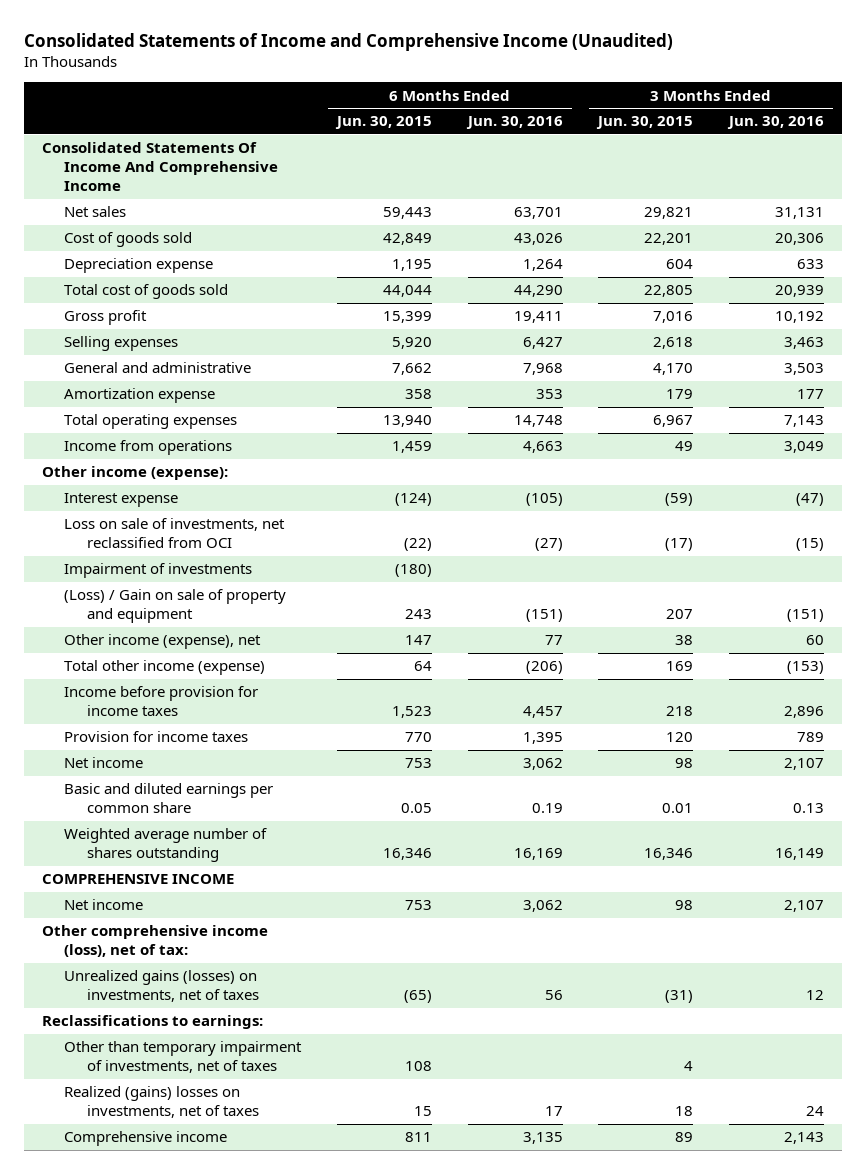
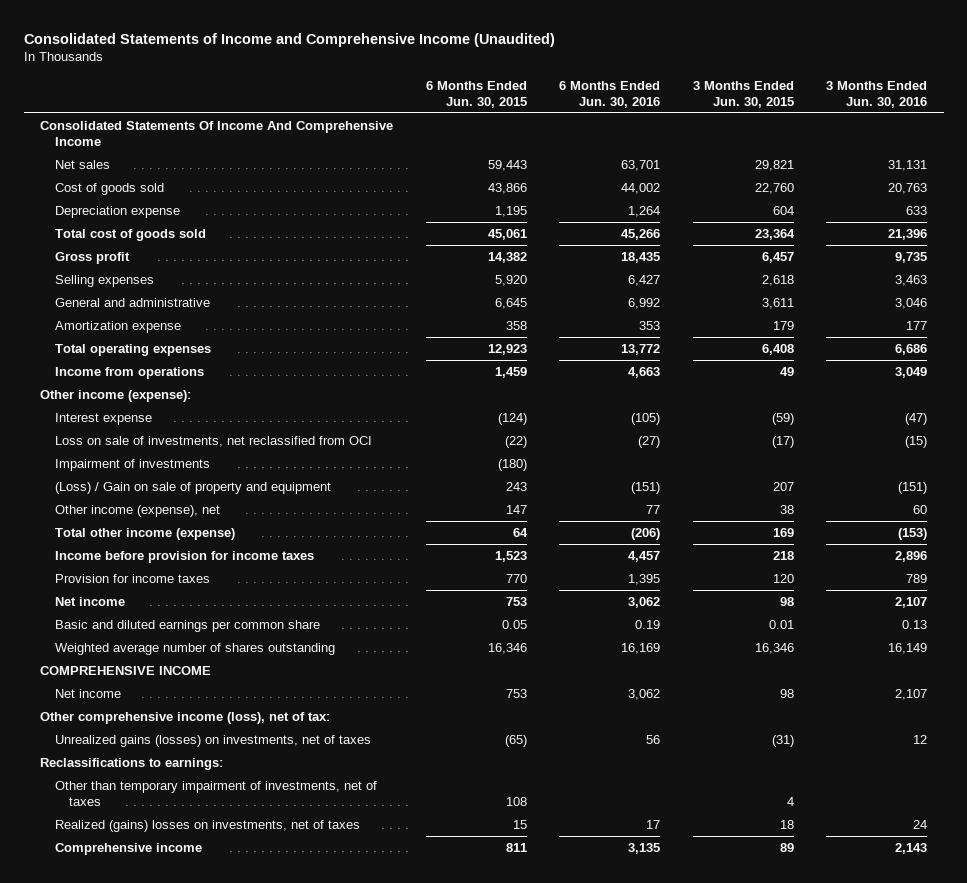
[383,233,433,246] 42,849 -> [487,183,527,195] 43,866
[513,233,563,246] 43,026 -> [621,183,661,195] 44,002
[644,233,694,246] 22,201 -> [754,183,794,195] 22,760
[774,233,824,246] 20,306 -> [888,183,928,195] 20,763
[383,285,433,298] 44,044 -> [487,229,527,241] 45,061
[513,285,563,298] 44,290 -> [621,229,661,241] 45,266
[644,285,694,298] 22,805 -> [754,229,795,241] 23,364
[774,285,824,298] 20,939 -> [888,229,928,241] 21,396
[383,311,433,324] 15,399 -> [487,252,527,264] 14,382
[513,311,563,324] 19,411 -> [621,252,661,264] 18,435
[653,311,694,324] 7,016 -> [761,252,794,264] 6,457
[774,311,824,324] 10,192 -> [895,252,928,264] 9,735
[392,363,433,376] 7,662 -> [494,298,527,310] 6,645
[522,363,563,376] 7,968 -> [628,298,661,310] 6,992
[653,363,694,376] 4,170 -> [761,298,794,310] 3,611
[783,363,824,376] 3,503 -> [895,298,928,310] 3,046
[383,415,433,428] 13,940 -> [487,344,527,356] 12,923
[513,415,563,428] 14,748 -> [621,344,661,356] 13,772
[653,415,694,428] 6,967 -> [761,344,794,356] 6,408
[783,415,824,428] 7,143 -> [895,344,928,356] 6,686

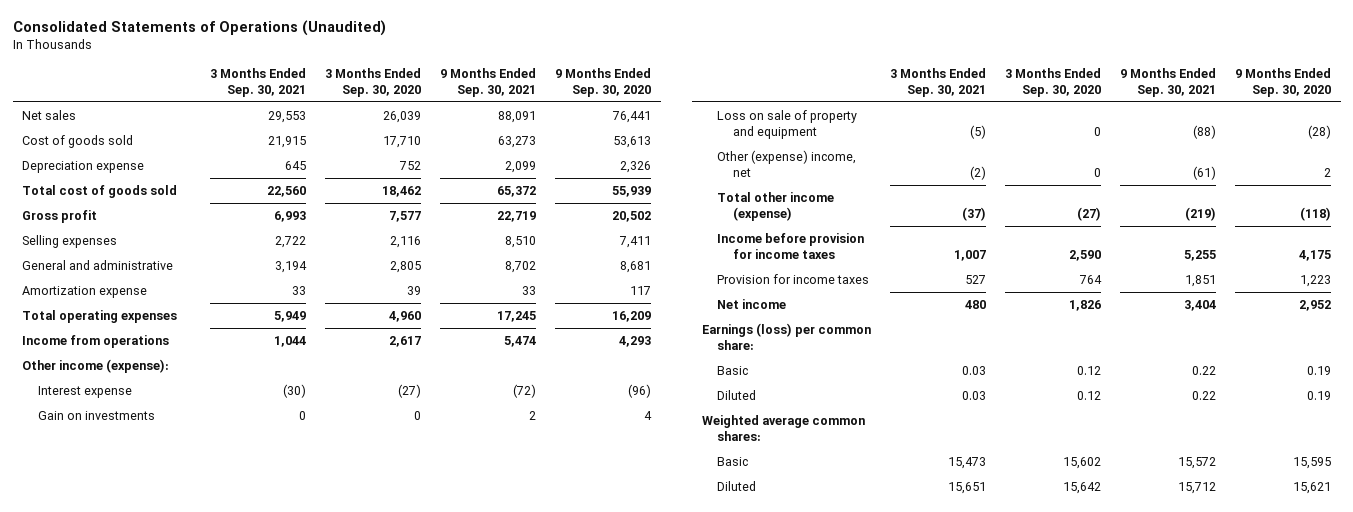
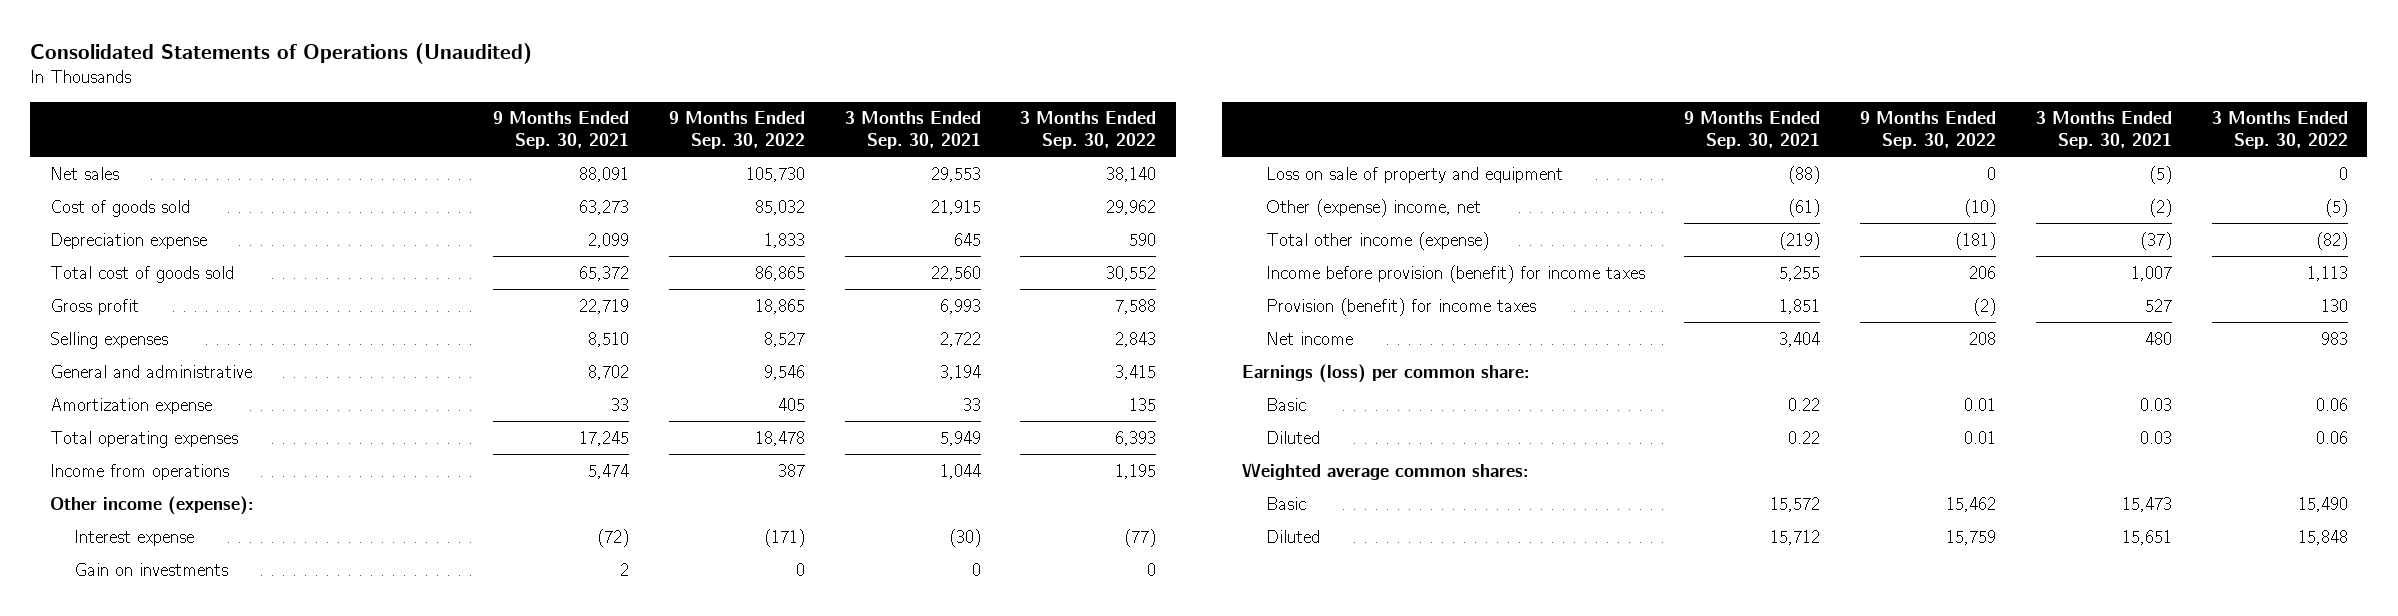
[325,67,422,97] 3 Months Ended Sep. 30, 2020 -> none
[555,67,652,97] 9 Months Ended Sep. 30, 2020 -> none
none -> [668,111,805,150] 9 Months Ended Sep. 30, 2022
none -> [1020,111,1157,150] 3 Months Ended Sep. 30, 2022
[717,232,865,259] Income before provision for income taxes -> [1265,264,1645,283] Income before provision (benefit) for income taxes
[717,273,870,284] Provision for income taxes -> [1265,297,1536,316] Provision (benefit) for income taxes

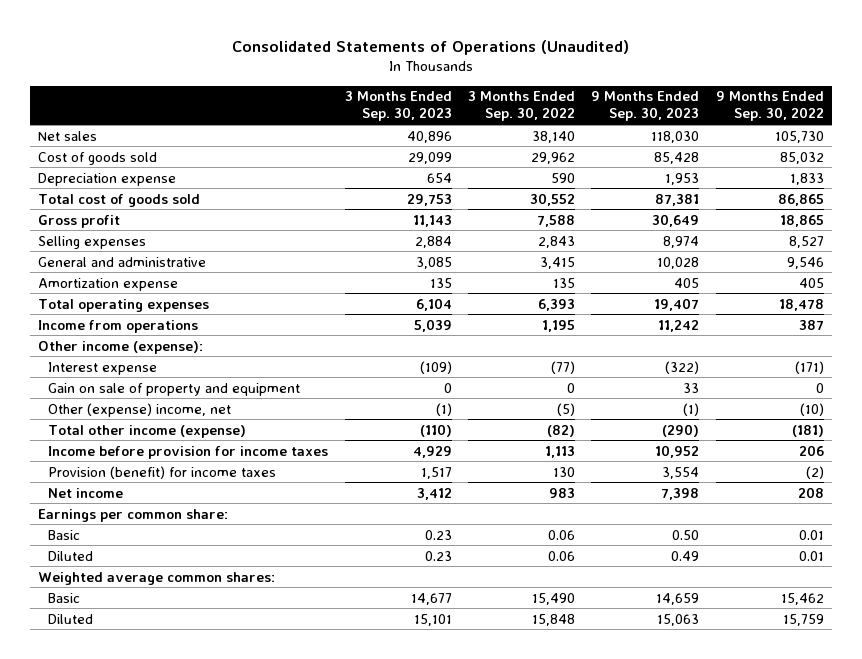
[493,111,630,150] 9 Months Ended Sep. 30, 2021 -> none
[844,111,981,150] 3 Months Ended Sep. 30, 2021 -> none
none -> [344,91,452,122] 3 Months Ended Sep. 30, 2023
none -> [591,91,700,122] 9 Months Ended Sep. 30, 2023
[74,562,229,576] Gain on investments -> none
[1265,166,1563,183] Loss on sale of property and equipment -> [48,382,301,396] Gain on sale of property and equipment
[1265,264,1645,283] Income before provision (benefit) for income taxes -> [48,445,329,459] Income before provision for income taxes
[1241,363,1530,383] Earnings (loss) per common share: -> [37,508,228,522] Earnings per common share:

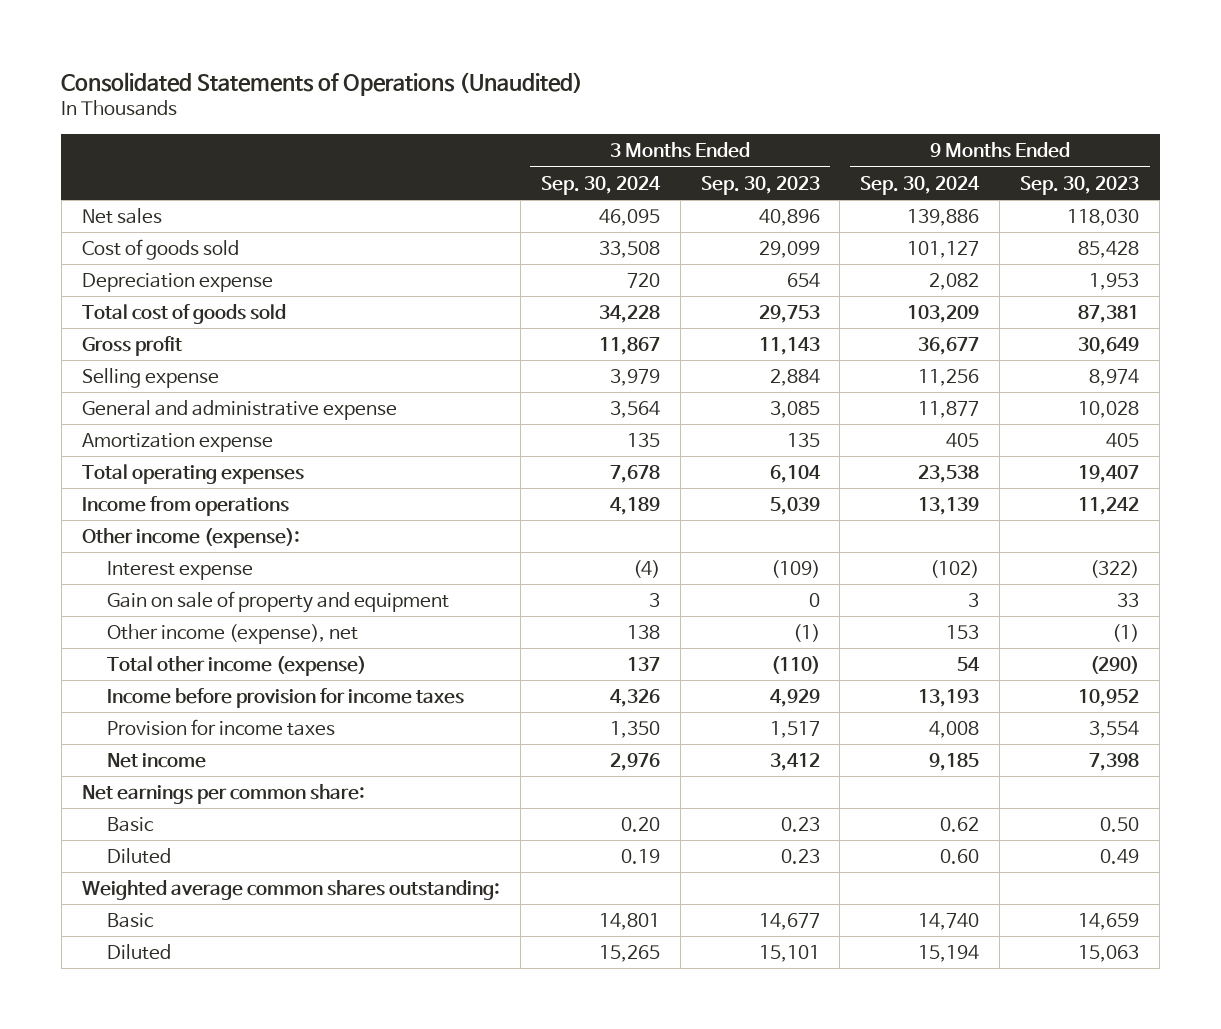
[467,91,575,122] 3 Months Ended Sep. 30, 2022 -> none
[715,91,824,122] 9 Months Ended Sep. 30, 2022 -> none
none -> [540,175,661,195] Sep. 30, 2024
none -> [860,175,981,195] Sep. 30, 2024
[37,235,146,249] Selling expenses -> [81,367,219,388] Selling expense
[37,256,206,267] General and administrative -> [81,399,397,420] General and administrative expense
[48,402,232,417] Other (expense) income, net -> [107,623,359,644] Other income (expense), net
[48,465,277,479] Provision (benefit) for income taxes -> [107,718,336,736] Provision for income taxes
[37,508,228,522] Earnings per common share: -> [81,783,365,804] Net earnings per common share:
[37,571,275,585] Weighted average common shares: -> [81,879,500,900] Weighted average common shares outstanding:

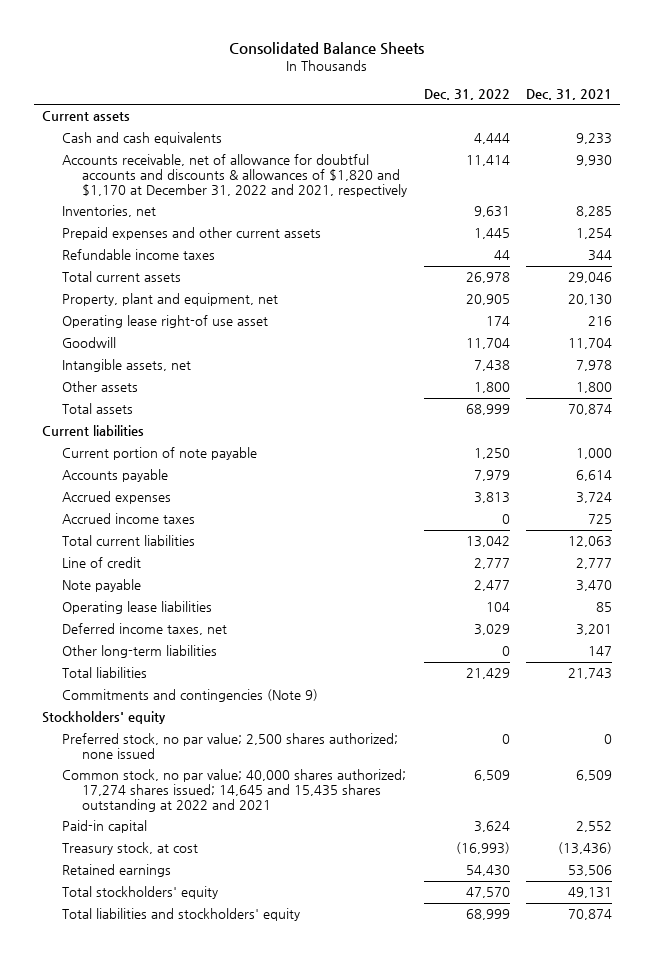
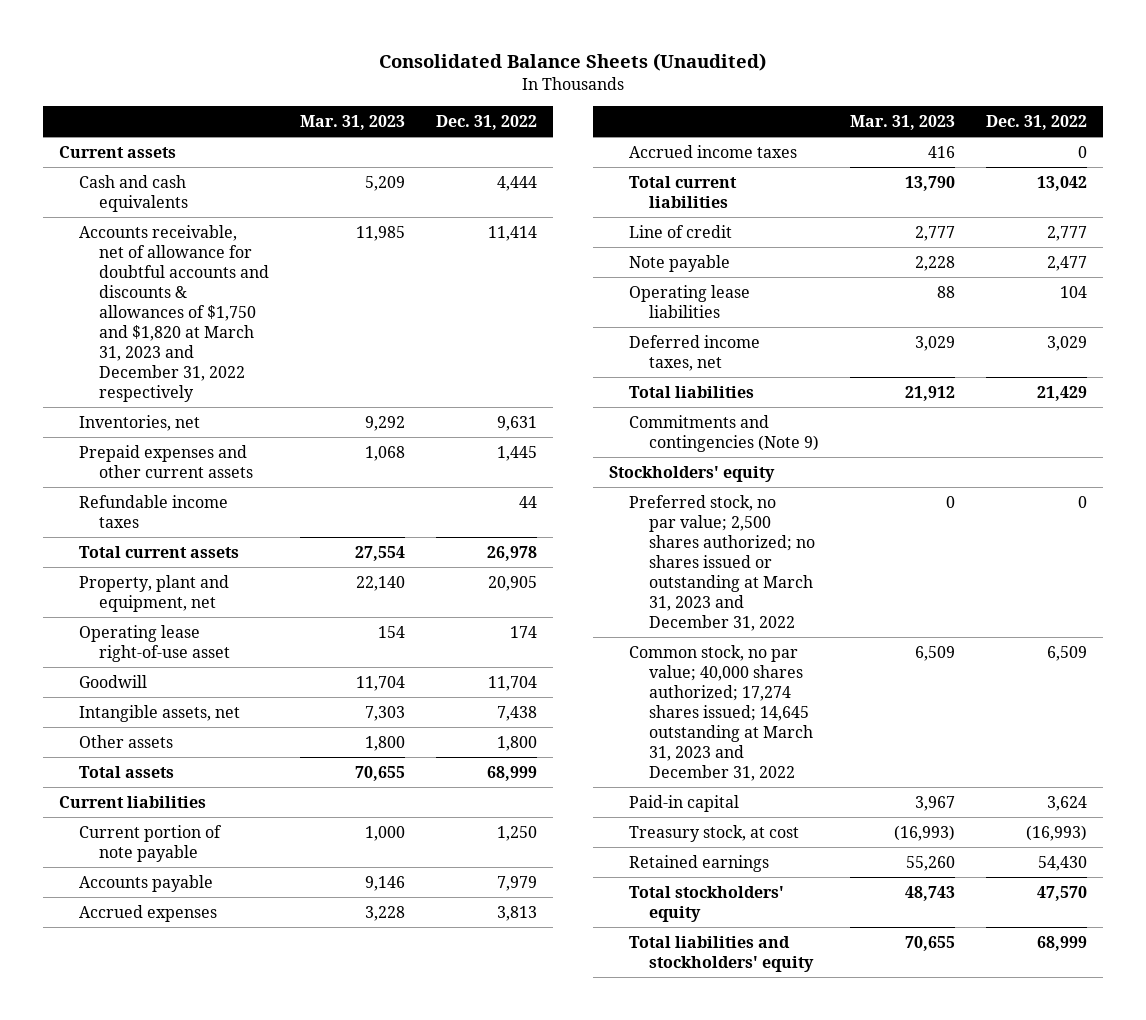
[229,42,425,56] Consolidated Balance Sheets -> [378,53,766,72] Consolidated Balance Sheets (Unaudited)
[526,88,613,100] Dec. 31, 2021 -> none
none -> [300,114,406,130] Mar. 31, 2023
[62,154,407,197] Accounts receivable, net of allowance for doubtful accounts and discounts & allowances of $1,820 and $1,170 at December 31, 2022 and 2021, respectively -> [78,224,270,402] Accounts receivable, net of allowance for doubtful accounts and discounts & allowances of $1,750 and $1,820 at March 31, 2023 and December 31, 2022 respectively
[62,315,269,329] Operating lease right-of use asset -> [78,624,231,662] Operating lease right-of-use asset
[62,645,218,659] Other long-term liabilities -> none
[62,733,399,760] Preferred stock, no par value; 2,500 shares authorized; none issued -> [628,494,816,631] Preferred stock, no par value; 2,500 shares authorized; no shares issued or outstanding at March 31, 2023 and December 31, 2022
[62,769,407,812] Common stock, no par value; 40,000 shares authorized; 17,274 shares issued; 14,645 and 15,435 shares outstanding at 2022 and 2021 -> [628,644,814,781] Common stock, no par value; 40,000 shares authorized; 17,274 shares issued; 14,645 outstanding at March 31, 2023 and December 31, 2022

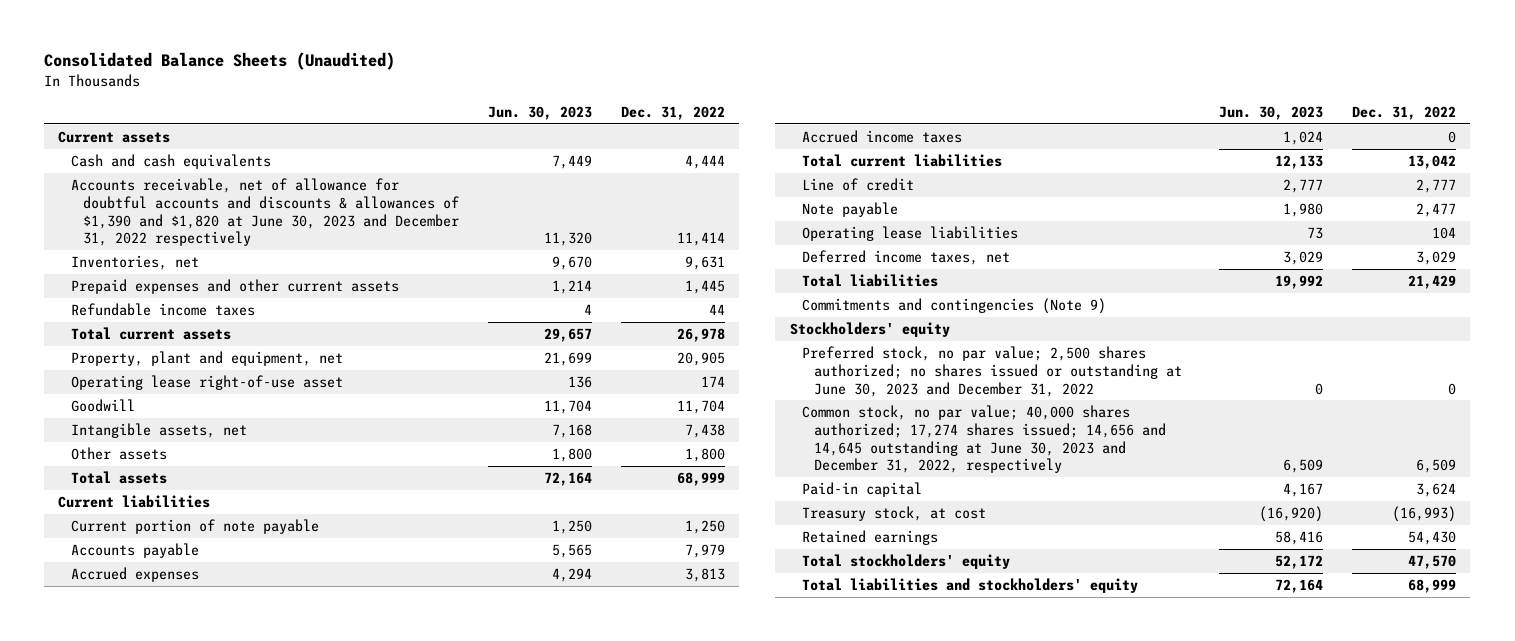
[300,114,406,130] Mar. 31, 2023 -> none
none -> [488,106,593,121] Jun. 30, 2023
[78,224,270,402] Accounts receivable, net of allowance for doubtful accounts and discounts & allowances of $1,750 and $1,820 at March 31, 2023 and December 31, 2022 respectively -> [70,177,460,247] Accounts receivable, net of allowance for doubtful accounts and discounts & allowances of $1,390 and $1,820 at June 30, 2023 and December 31, 2022 respectively
[628,494,816,631] Preferred stock, no par value; 2,500 shares authorized; no shares issued or outstanding at March 31, 2023 and December 31, 2022 -> [802,345,1183,397] Preferred stock, no par value; 2,500 shares authorized; no shares issued or outstanding at June 30, 2023 and December 31, 2022
[628,644,814,781] Common stock, no par value; 40,000 shares authorized; 17,274 shares issued; 14,645 outstanding at March 31, 2023 and December 31, 2022 -> [802,404,1167,474] Common stock, no par value; 40,000 shares authorized; 17,274 shares issued; 14,656 and 14,645 outstanding at June 30, 2023 and December 31, 2022, respectively

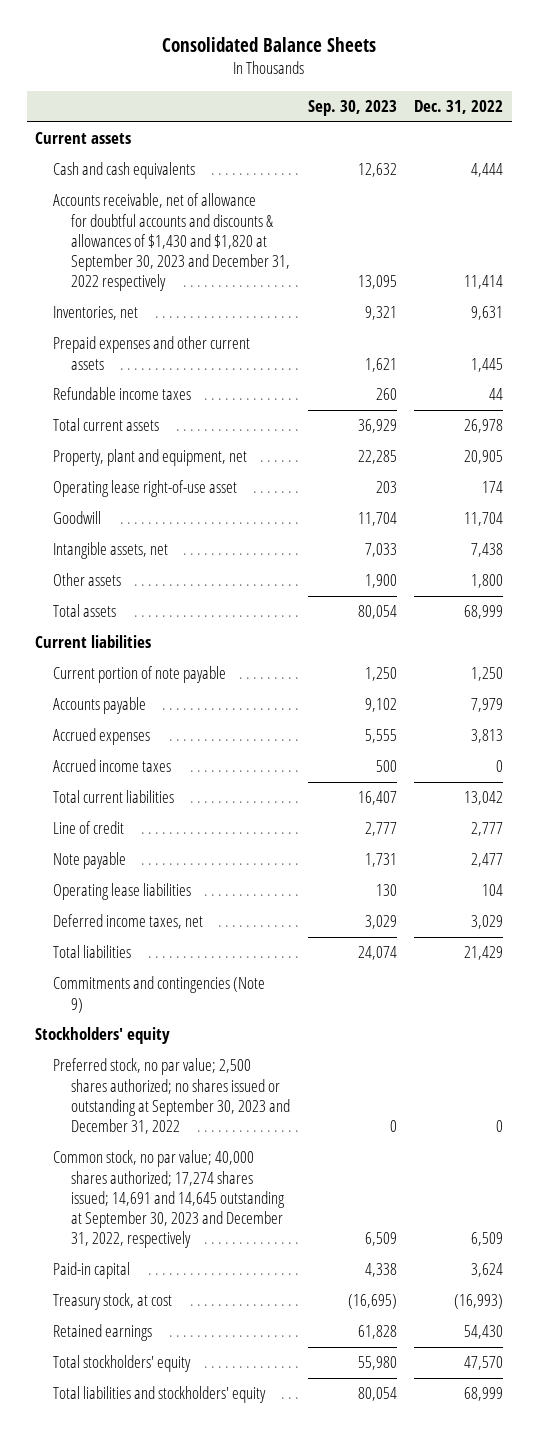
[44,52,396,71] Consolidated Balance Sheets (Unaudited) -> [162,37,377,53] Consolidated Balance Sheets
[488,106,593,121] Jun. 30, 2023 -> none
none -> [307,100,397,117] Sep. 30, 2023
[70,177,460,247] Accounts receivable, net of allowance for doubtful accounts and discounts & allowances of $1,390 and $1,820 at June 30, 2023 and December 31, 2022 respectively -> [53,193,291,292] Accounts receivable, net of allowance for doubtful accounts and discounts & allowances of $1,430 and $1,820 at September 30, 2023 and December 31, 2022 respectively
[802,345,1183,397] Preferred stock, no par value; 2,500 shares authorized; no shares issued or outstanding at June 30, 2023 and December 31, 2022 -> [53,1058,291,1135] Preferred stock, no par value; 2,500 shares authorized; no shares issued or outstanding at September 30, 2023 and December 31, 2022
[802,404,1167,474] Common stock, no par value; 40,000 shares authorized; 17,274 shares issued; 14,656 and 14,645 outstanding at June 30, 2023 and December 31, 2022, respectively -> [53,1150,286,1249] Common stock, no par value; 40,000 shares authorized; 17,274 shares issued; 14,691 and 14,645 outstanding at September 30, 2023 and December 31, 2022, respectively

